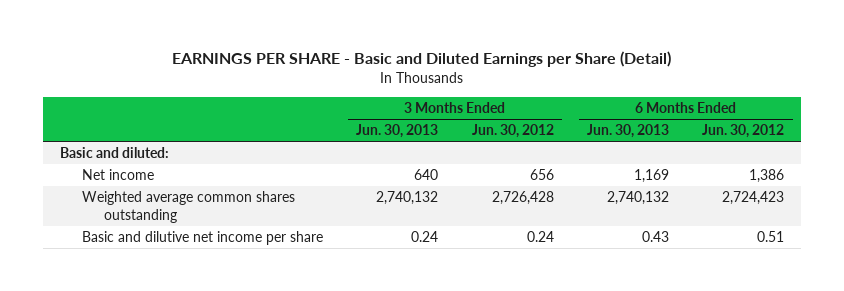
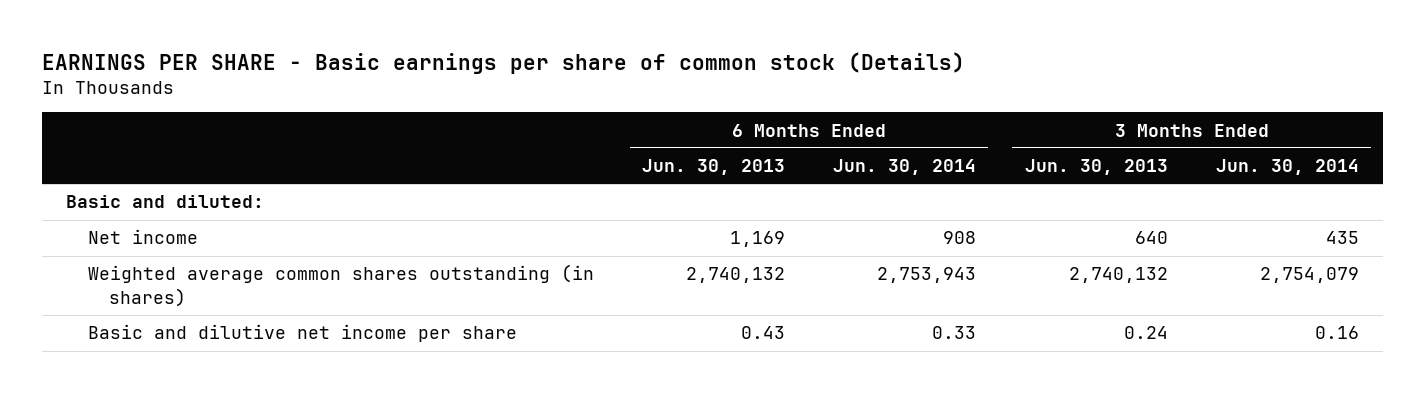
[171,51,671,68] EARNINGS PER SHARE - Basic and Diluted Earnings per Share (Detail) -> [41,51,965,74] EARNINGS PER SHARE - Basic earnings per share of common stock (Details)
[471,124,554,139] Jun. 30, 2012 -> none
[702,124,785,139] Jun. 30, 2012 -> none
none -> [833,159,977,176] Jun. 30, 2014
none -> [1215,159,1359,176] Jun. 30, 2014
[81,191,295,223] Weighted average common shares outstanding -> [87,264,594,307] Weighted average common shares outstanding (in shares)

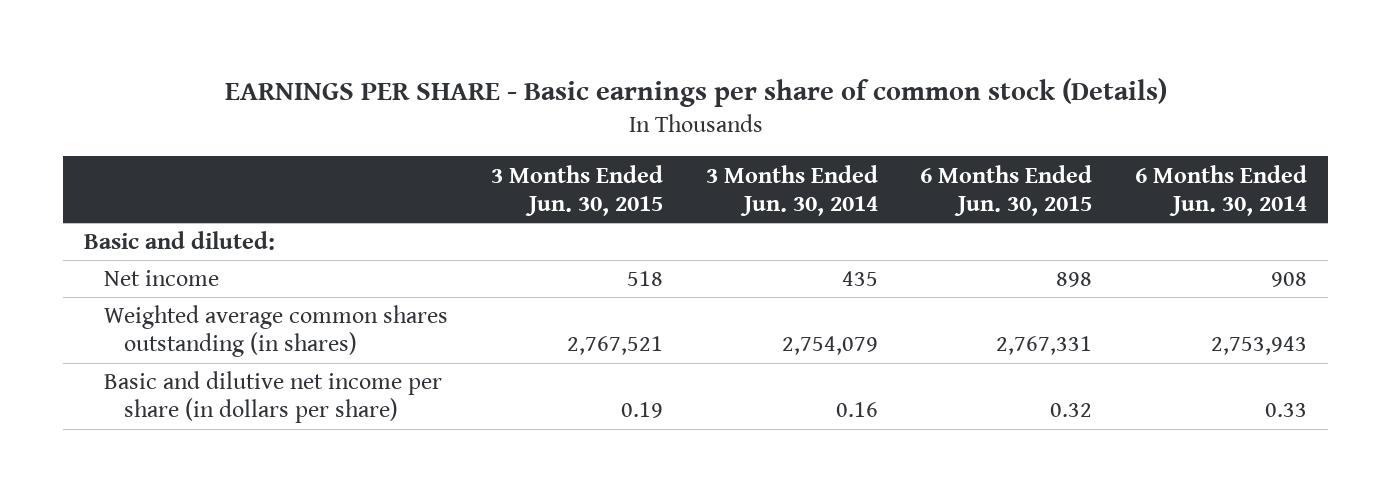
[641,159,785,176] Jun. 30, 2013 -> none
[1024,159,1168,176] Jun. 30, 2013 -> none
none -> [490,164,663,216] 3 Months Ended Jun. 30, 2015
none -> [920,164,1093,216] 6 Months Ended Jun. 30, 2015
[87,324,517,343] Basic and dilutive net income per share -> [104,371,443,424] Basic and dilutive net income per share (in dollars per share)

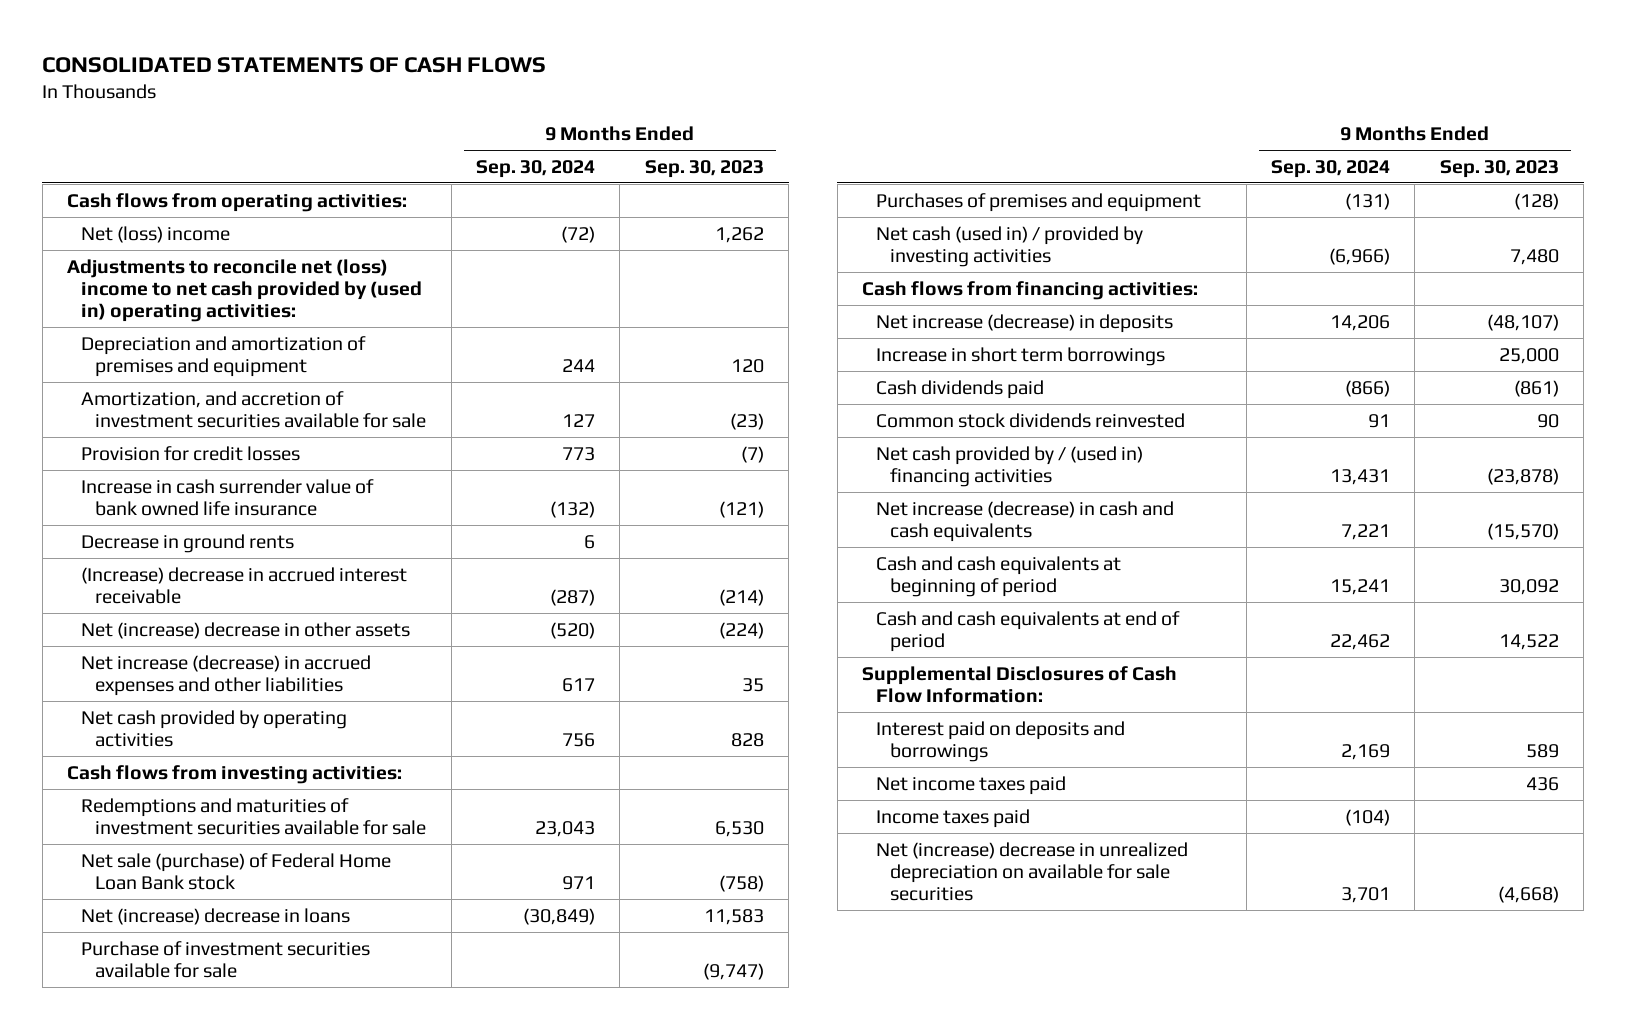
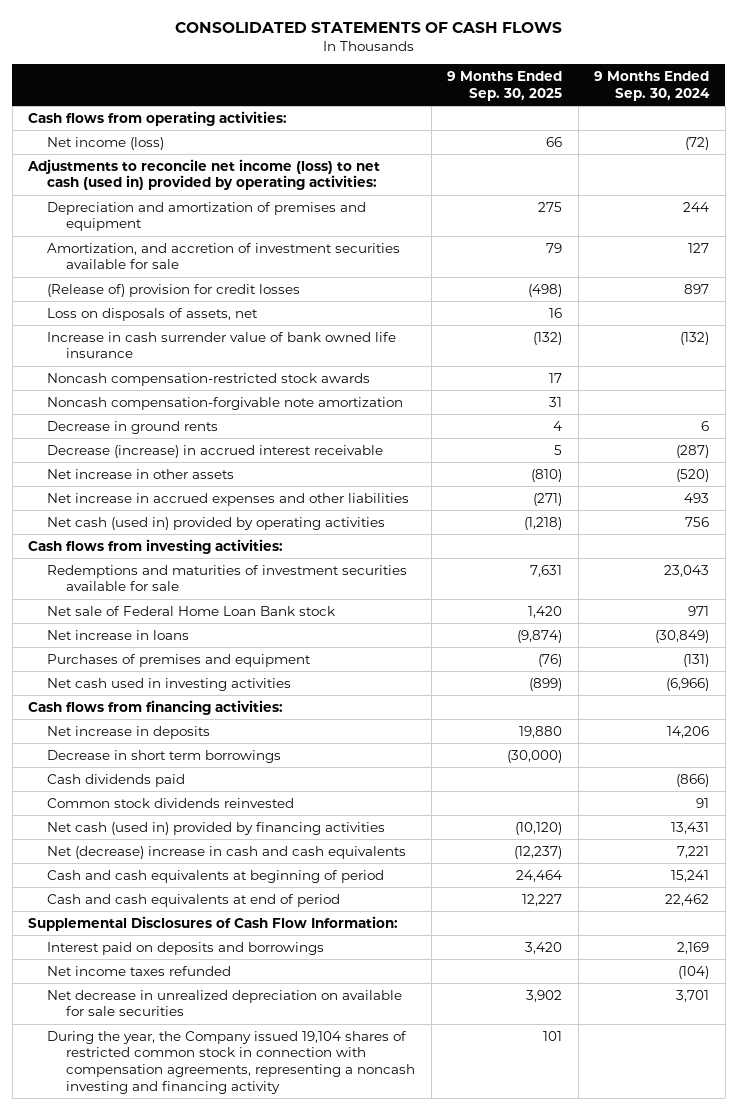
[644,159,764,178] Sep. 30, 2023 -> none
none -> [447,71,563,101] 9 Months Ended Sep. 30, 2025
[81,225,231,243] Net (loss) income -> [47,136,165,150] Net income (loss)
[66,258,423,323] Adjustments to reconcile net (loss) income to net cash provided by (used in) operating activities: -> [27,158,381,191] Adjustments to reconcile net income (loss) to net cash (used in) provided by operating activities:
[81,445,301,461] Provision for credit losses -> [47,283,301,297] (Release of) provision for credit losses
[562,446,596,461] 773 -> [684,283,710,294] 897
none -> [47,307,259,321] Loss on disposals of assets, net
none -> [47,372,371,386] Noncash compensation-restricted stock awards
none -> [47,396,404,410] Noncash compensation-forgivable note amortization
[81,566,408,604] (Increase) decrease in accrued interest receivable -> [47,444,384,458] Decrease (increase) in accrued interest receivable
[81,621,411,639] Net (increase) decrease in other assets -> [47,468,235,479] Net increase in other assets
[81,654,372,696] Net increase (decrease) in accrued expenses and other liabilities -> [47,492,410,506] Net increase in accrued expenses and other liabilities
[562,677,596,692] 617 -> [684,492,710,503] 493
[81,709,348,747] Net cash provided by operating activities -> [47,516,386,530] Net cash (used in) provided by operating activities
[81,940,371,978] Purchase of investment securities available for sale -> none
[81,852,392,890] Net sale (purchase) of Federal Home Loan Bank stock -> [47,605,336,616] Net sale of Federal Home Loan Bank stock
[81,907,351,925] Net (increase) decrease in loans -> [47,629,190,640] Net increase in loans
[876,225,1144,267] Net cash (used in) / provided by investing activities -> [47,677,292,691] Net cash used in investing activities
[876,313,1174,333] Net increase (decrease) in deposits -> [47,725,211,739] Net increase in deposits
[876,346,1166,366] Increase in short term borrowings -> [47,749,282,763] Decrease in short term borrowings
[876,445,1144,487] Net cash provided by / (used in) financing activities -> [47,821,386,835] Net cash (used in) provided by financing activities
[876,500,1175,542] Net increase (decrease) in cash and cash equivalents -> [47,845,407,859] Net (decrease) increase in cash and cash equivalents
[876,775,1067,795] Net income taxes paid -> none
[876,808,1031,828] Income taxes paid -> [47,965,232,976] Net income taxes refunded
[876,841,1189,902] Net (increase) decrease in unrealized depreciation on available for sale securities -> [47,989,403,1017] Net decrease in unrealized depreciation on available for sale securities
none -> [47,1030,416,1094] During the year, the Company issued 19,104 shares of restricted common stock in connection with compensation agreements, representing a noncash investing and financing activity

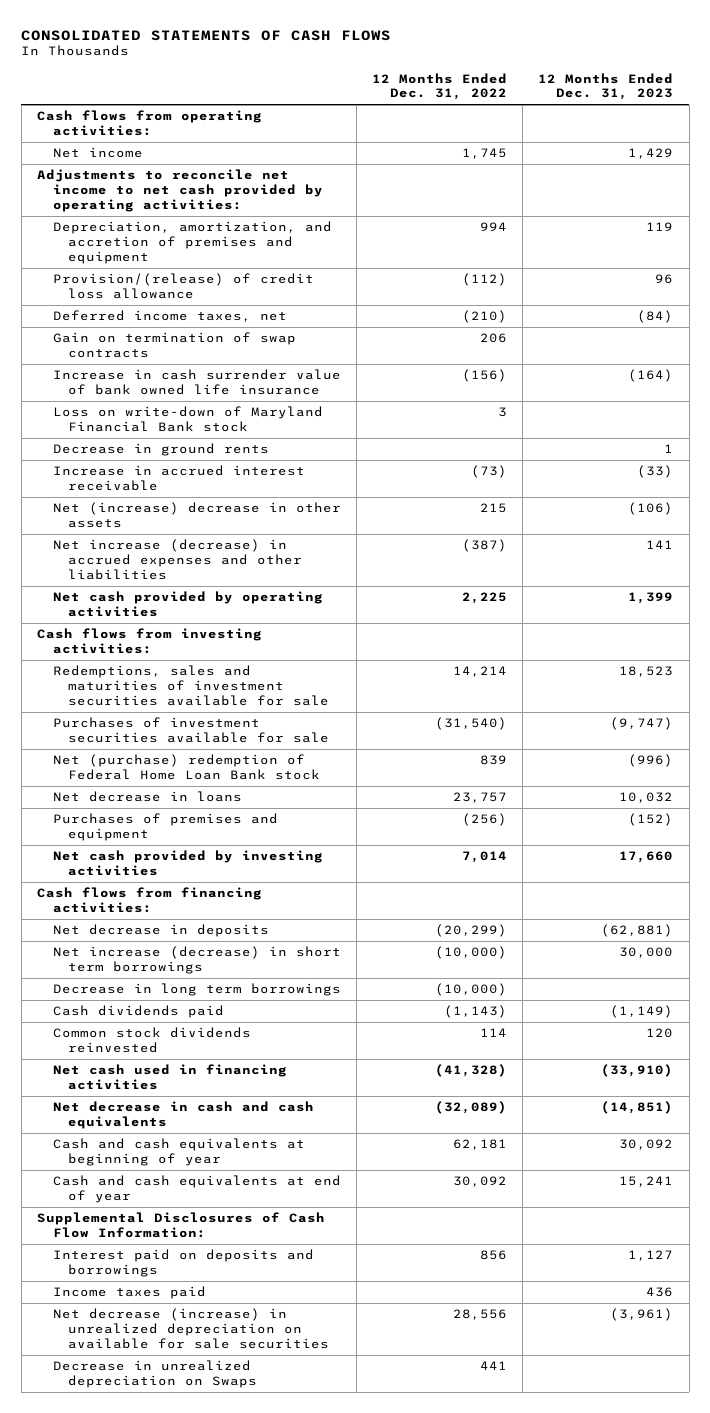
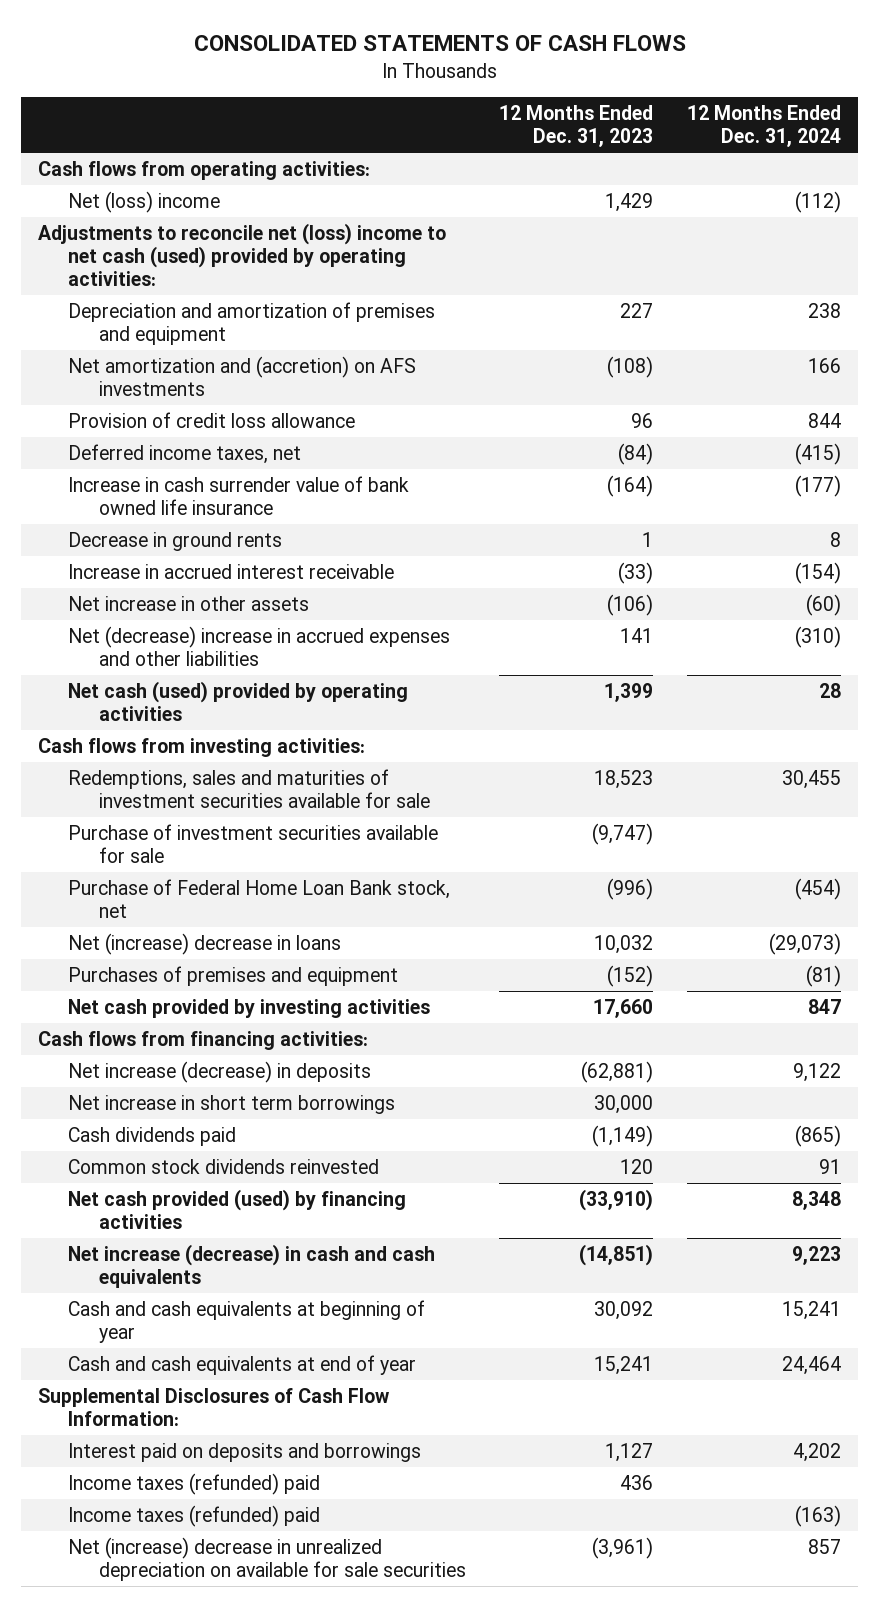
[371,72,507,101] 12 Months Ended Dec. 31, 2022 -> none
none -> [687,104,842,147] 12 Months Ended Dec. 31, 2024
[52,147,143,159] Net income -> [68,190,221,213] Net (loss) income
[37,169,323,212] Adjustments to reconcile net income to net cash provided by operating activities: -> [38,222,447,287] Adjustments to reconcile net (loss) income to net cash (used) provided by operating activities:
[52,221,332,264] Depreciation, amortization, and accretion of premises and equipment -> [68,301,436,346] Depreciation and amortization of premises and equipment
[646,222,674,232] 119 -> [620,302,654,318] 227
none -> [68,355,417,397] Net amortization and (accretion) on AFS investments
[52,273,314,299] Provision/(release) of credit loss allowance -> [68,411,356,428] Provision of credit loss allowance
[52,332,296,358] Gain on termination of swap contracts -> none
[52,406,323,432] Loss on write-down of Maryland Financial Bank stock -> none
[52,502,341,528] Net (increase) decrease in other assets -> [68,595,310,611] Net increase in other assets
[52,539,303,580] Net increase (decrease) in accrued expenses and other liabilities -> [68,625,451,667] Net (decrease) increase in accrued expenses and other liabilities
[52,591,323,617] Net cash provided by operating activities -> [68,680,409,722] Net cash (used) provided by operating activities
[52,717,330,743] Purchases of investment securities available for sale -> [68,823,439,864] Purchase of investment securities available for sale
[52,754,321,780] Net (purchase) redemption of Federal Home Loan Bank stock -> [68,878,451,919] Purchase of Federal Home Loan Bank stock, net
[52,791,242,803] Net decrease in loans -> [68,932,342,955] Net (increase) decrease in loans
[52,983,341,997] Decrease in long term borrowings -> none
[52,924,269,938] Net decrease in deposits -> [68,1060,372,1083] Net increase (decrease) in deposits
[52,946,341,974] Net increase (decrease) in short term borrowings -> [68,1094,396,1114] Net increase in short term borrowings
[52,1064,287,1090] Net cash used in financing activities -> [68,1188,407,1230] Net cash provided (used) by financing activities
[52,1101,314,1129] Net decrease in cash and cash equivalents -> [68,1243,436,1289] Net increase (decrease) in cash and cash equivalents
[52,1360,258,1388] Decrease in unrealized depreciation on Swaps -> none
[52,1286,206,1300] Income taxes paid -> [68,1472,321,1495] Income taxes (refunded) paid
none -> [68,1504,321,1527] Income taxes (refunded) paid
[52,1308,330,1349] Net decrease (increase) in unrealized depreciation on available for sale securities -> [68,1536,466,1582] Net (increase) decrease in unrealized depreciation on available for sale securities

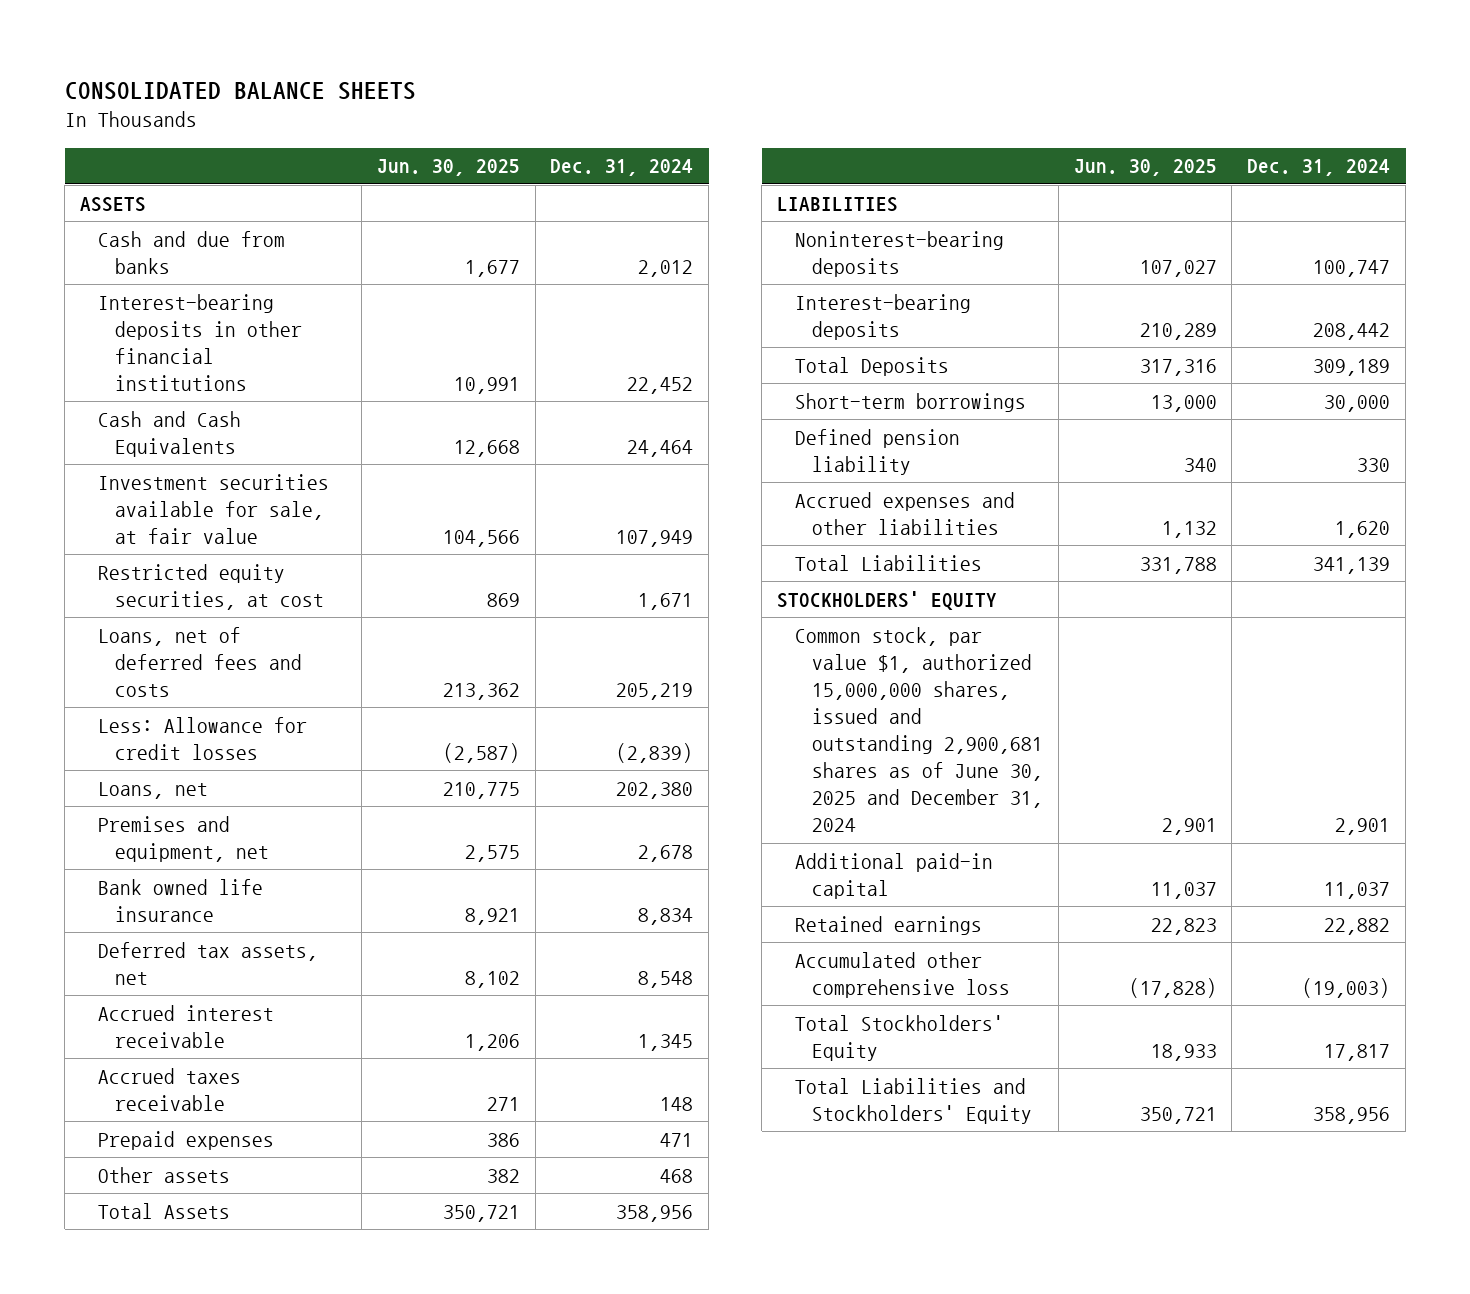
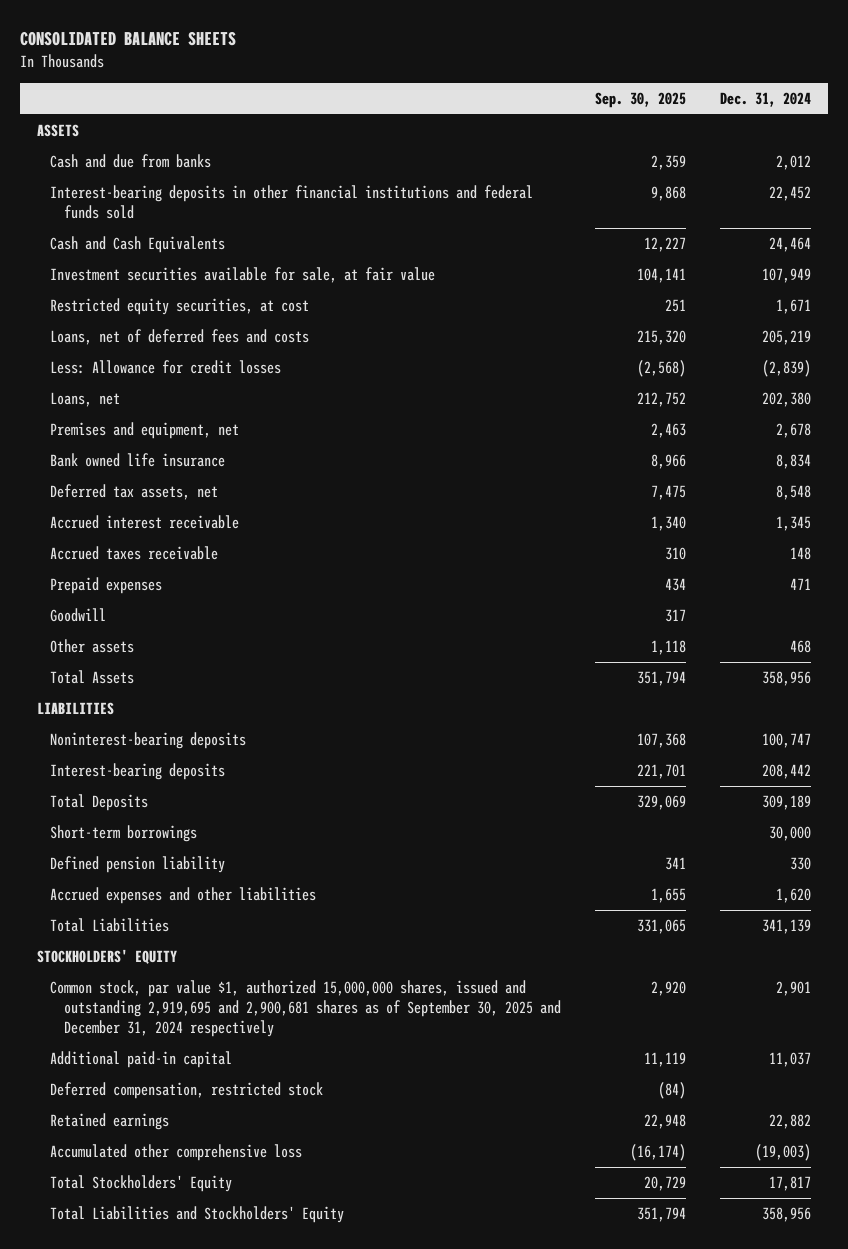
[376,159,520,177] Jun. 30, 2025 -> none
none -> [594,92,686,109] Sep. 30, 2025
[97,293,303,392] Interest-bearing deposits in other financial institutions -> [50,185,534,220] Interest-bearing deposits in other financial institutions and federal funds sold
none -> [50,608,107,623] Goodwill
[794,626,1044,833] Common stock, par value $1, authorized 15,000,000 shares, issued and outstanding 2,900,681 shares as of June 30, 2025 and December 31, 2024 -> [50,980,561,1038] Common stock, par value $1, authorized 15,000,000 shares, issued and outstanding 2,919,695 and 2,900,681 shares as of September 30, 2025 and December 31, 2024 respectively
none -> [50,1082,324,1100] Deferred compensation, restricted stock

